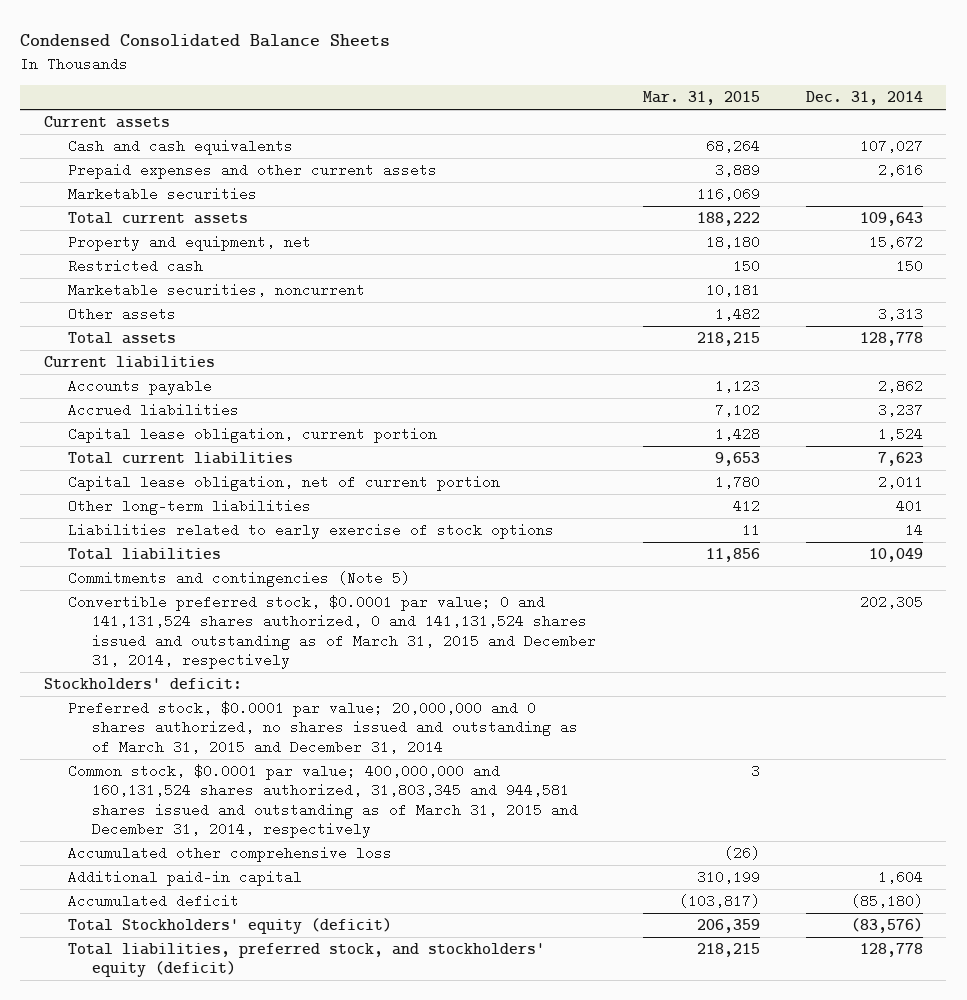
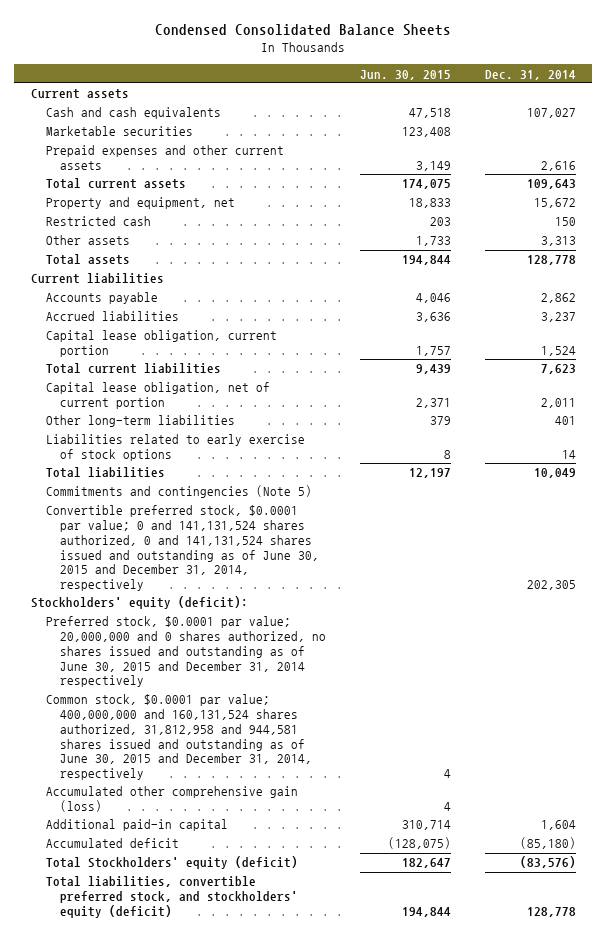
[642,91,760,106] Mar. 31, 2015 -> none
none -> [359,69,451,80] Jun. 30, 2015
[67,162,437,179] Prepaid expenses and other current assets -> [45,145,284,171] Prepaid expenses and other current assets
[67,282,365,297] Marketable securities, noncurrent -> none
[67,594,597,670] Convertible preferred stock, $0.0001 par value; 0 and 141,131,524 shares authorized, 0 and 141,131,524 shares issued and outstanding as of March 31, 2015 and December 31, 2014, respectively -> [45,505,320,592] Convertible preferred stock, $0.0001 par value; 0 and 141,131,524 shares authorized, 0 and 141,131,524 shares issued and outstanding as of June 30, 2015 and December 31, 2014, respectively
[43,677,242,689] Stockholders' deficit: -> [31,596,249,610] Stockholders' equity (deficit):
[67,700,579,754] Preferred stock, $0.0001 par value; 20,000,000 and 0 shares authorized, no shares issued and outstanding as of March 31, 2015 and December 31, 2014 -> [45,616,327,688] Preferred stock, $0.0001 par value; 20,000,000 and 0 shares authorized, no shares issued and outstanding as of June 30, 2015 and December 31, 2014 respectively
[67,763,579,839] Common stock, $0.0001 par value; 400,000,000 and 160,131,524 shares authorized, 31,803,345 and 944,581 shares issued and outstanding as of March 31, 2015 and December 31, 2014, respectively -> [45,694,313,781] Common stock, $0.0001 par value; 400,000,000 and 160,131,524 shares authorized, 31,812,958 and 944,581 shares issued and outstanding as of June 30, 2015 and December 31, 2014, respectively
[67,845,392,862] Accumulated other comprehensive loss -> [45,786,298,813] Accumulated other comprehensive gain (loss)
[67,942,545,978] Total liabilities, preferred stock, and stockholders' equity (deficit) -> [45,876,299,918] Total liabilities, convertible preferred stock, and stockholders' equity (deficit)

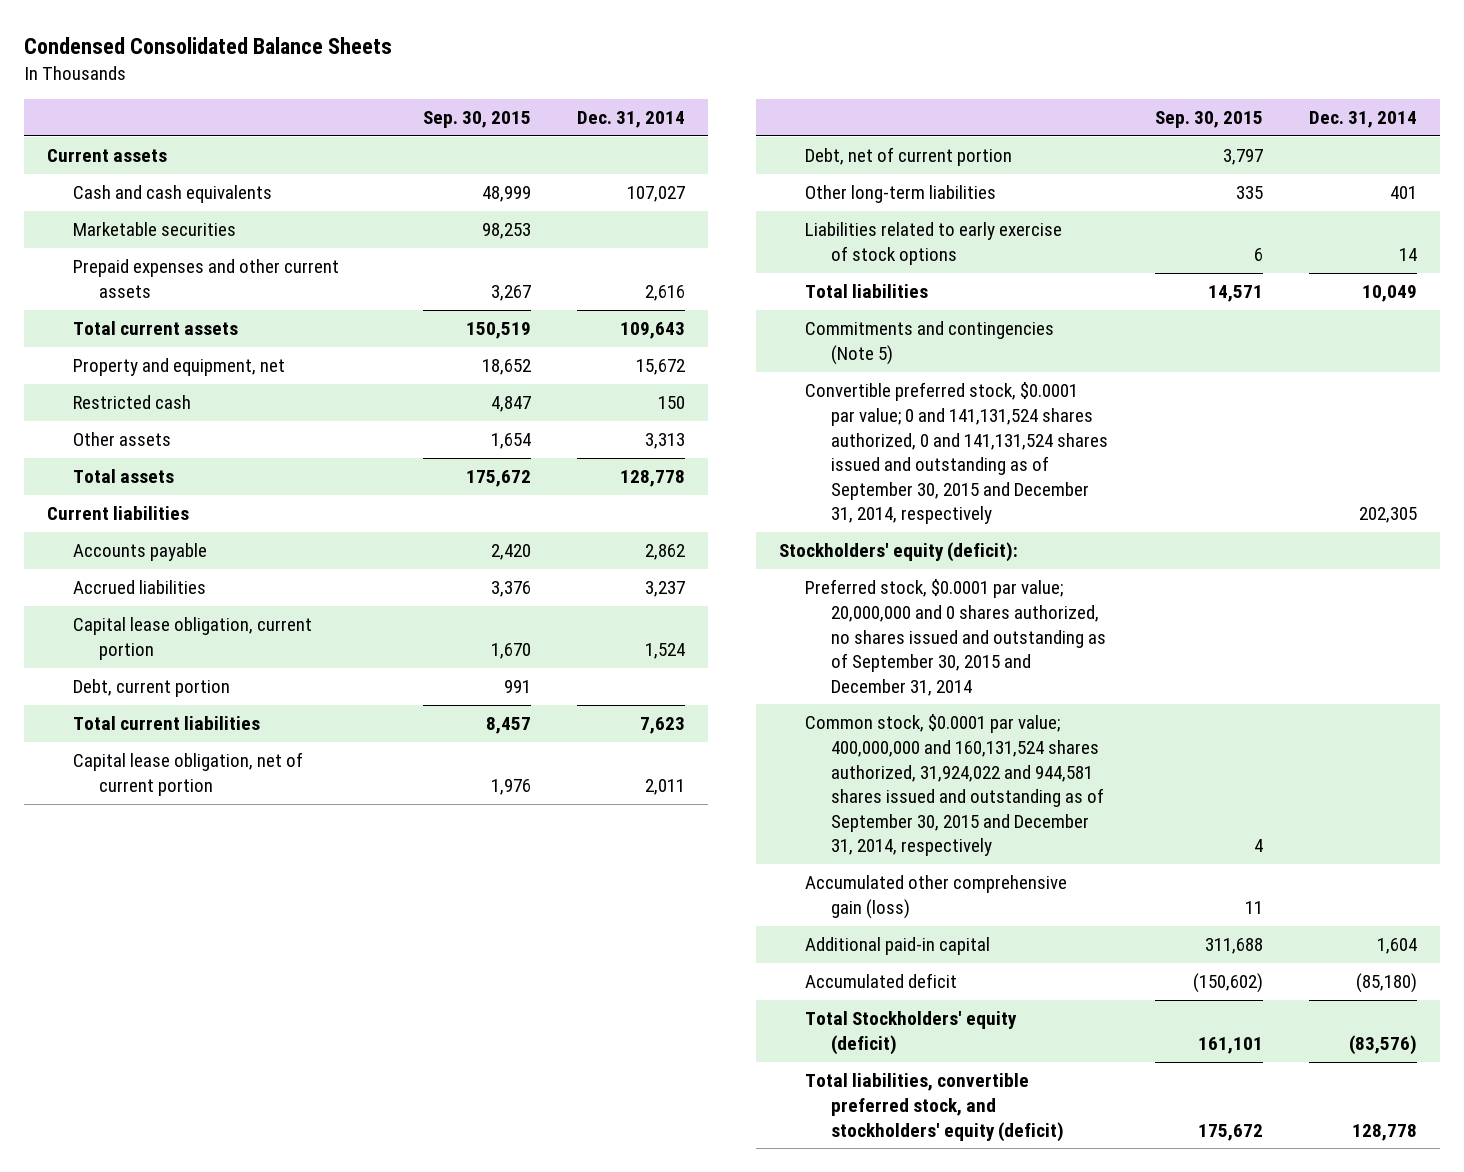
[359,69,451,80] Jun. 30, 2015 -> none
none -> [422,111,531,129] Sep. 30, 2015
none -> [73,679,231,698] Debt, current portion
none -> [805,147,1013,167] Debt, net of current portion
[45,505,320,592] Convertible preferred stock, $0.0001 par value; 0 and 141,131,524 shares authorized, 0 and 141,131,524 shares issued and outstanding as of June 30, 2015 and December 31, 2014, respectively -> [805,382,1109,525] Convertible preferred stock, $0.0001 par value; 0 and 141,131,524 shares authorized, 0 and 141,131,524 shares issued and outstanding as of September 30, 2015 and December 31, 2014, respectively
[45,616,327,688] Preferred stock, $0.0001 par value; 20,000,000 and 0 shares authorized, no shares issued and outstanding as of June 30, 2015 and December 31, 2014 respectively -> [805,579,1107,696] Preferred stock, $0.0001 par value; 20,000,000 and 0 shares authorized, no shares issued and outstanding as of September 30, 2015 and December 31, 2014
[45,694,313,781] Common stock, $0.0001 par value; 400,000,000 and 160,131,524 shares authorized, 31,812,958 and 944,581 shares issued and outstanding as of June 30, 2015 and December 31, 2014, respectively -> [805,714,1105,857] Common stock, $0.0001 par value; 400,000,000 and 160,131,524 shares authorized, 31,924,022 and 944,581 shares issued and outstanding as of September 30, 2015 and December 31, 2014, respectively

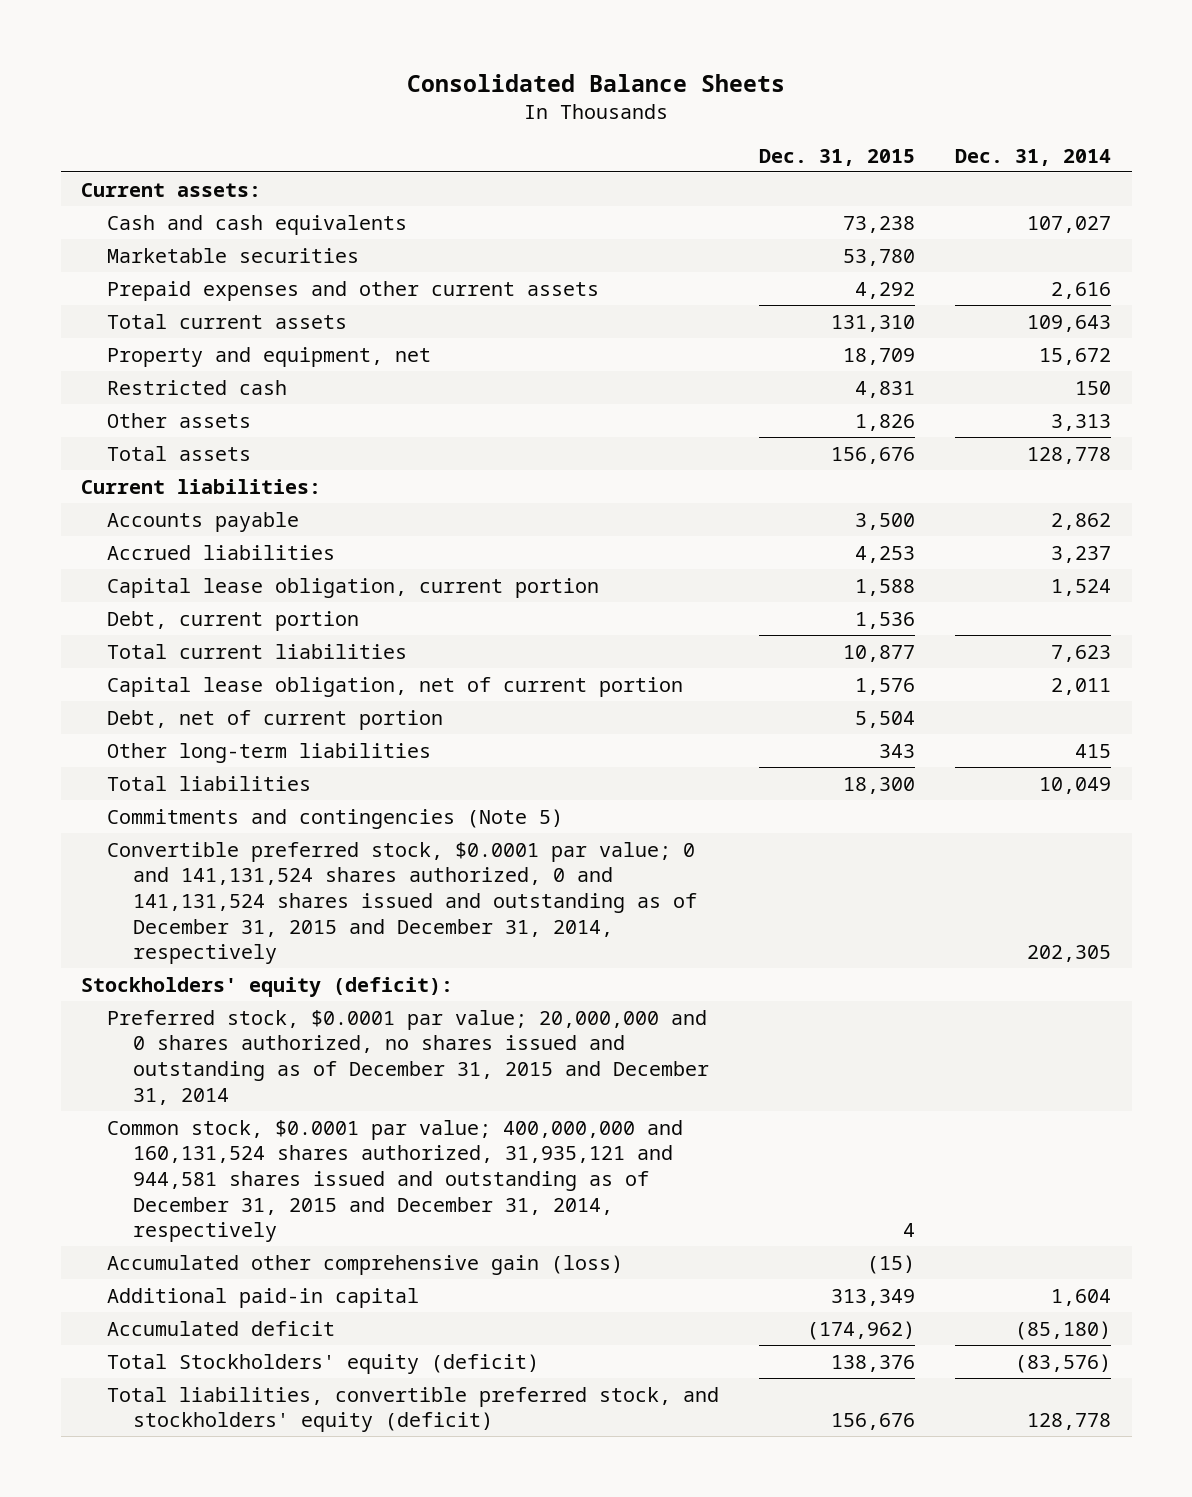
[24,36,393,54] Condensed Consolidated Balance Sheets -> [407,73,786,92] Consolidated Balance Sheets
[422,111,531,129] Sep. 30, 2015 -> none
none -> [759,148,916,166] Dec. 31, 2015
[47,149,168,163] Current assets -> [80,182,261,197] Current assets:
[47,506,190,521] Current liabilities -> [80,478,321,494] Current liabilities:
[805,222,1063,265] Liabilities related to early exercise of stock options -> none
[1390,186,1418,200] 401 -> [1075,743,1112,758] 415
[805,382,1109,525] Convertible preferred stock, $0.0001 par value; 0 and 141,131,524 shares authorized, 0 and 141,131,524 shares issued and outstanding as of September 30, 2015 and December 31, 2014, respectively -> [106,841,697,965] Convertible preferred stock, $0.0001 par value; 0 and 141,131,524 shares authorized, 0 and 141,131,524 shares issued and outstanding as of December 31, 2015 and December 31, 2014, respectively
[805,579,1107,696] Preferred stock, $0.0001 par value; 20,000,000 and 0 shares authorized, no shares issued and outstanding as of September 30, 2015 and December 31, 2014 -> [106,1009,709,1105] Preferred stock, $0.0001 par value; 20,000,000 and 0 shares authorized, no shares issued and outstanding as of December 31, 2015 and December 31, 2014
[805,714,1105,857] Common stock, $0.0001 par value; 400,000,000 and 160,131,524 shares authorized, 31,924,022 and 944,581 shares issued and outstanding as of September 30, 2015 and December 31, 2014, respectively -> [106,1119,683,1243] Common stock, $0.0001 par value; 400,000,000 and 160,131,524 shares authorized, 31,935,121 and 944,581 shares issued and outstanding as of December 31, 2015 and December 31, 2014, respectively

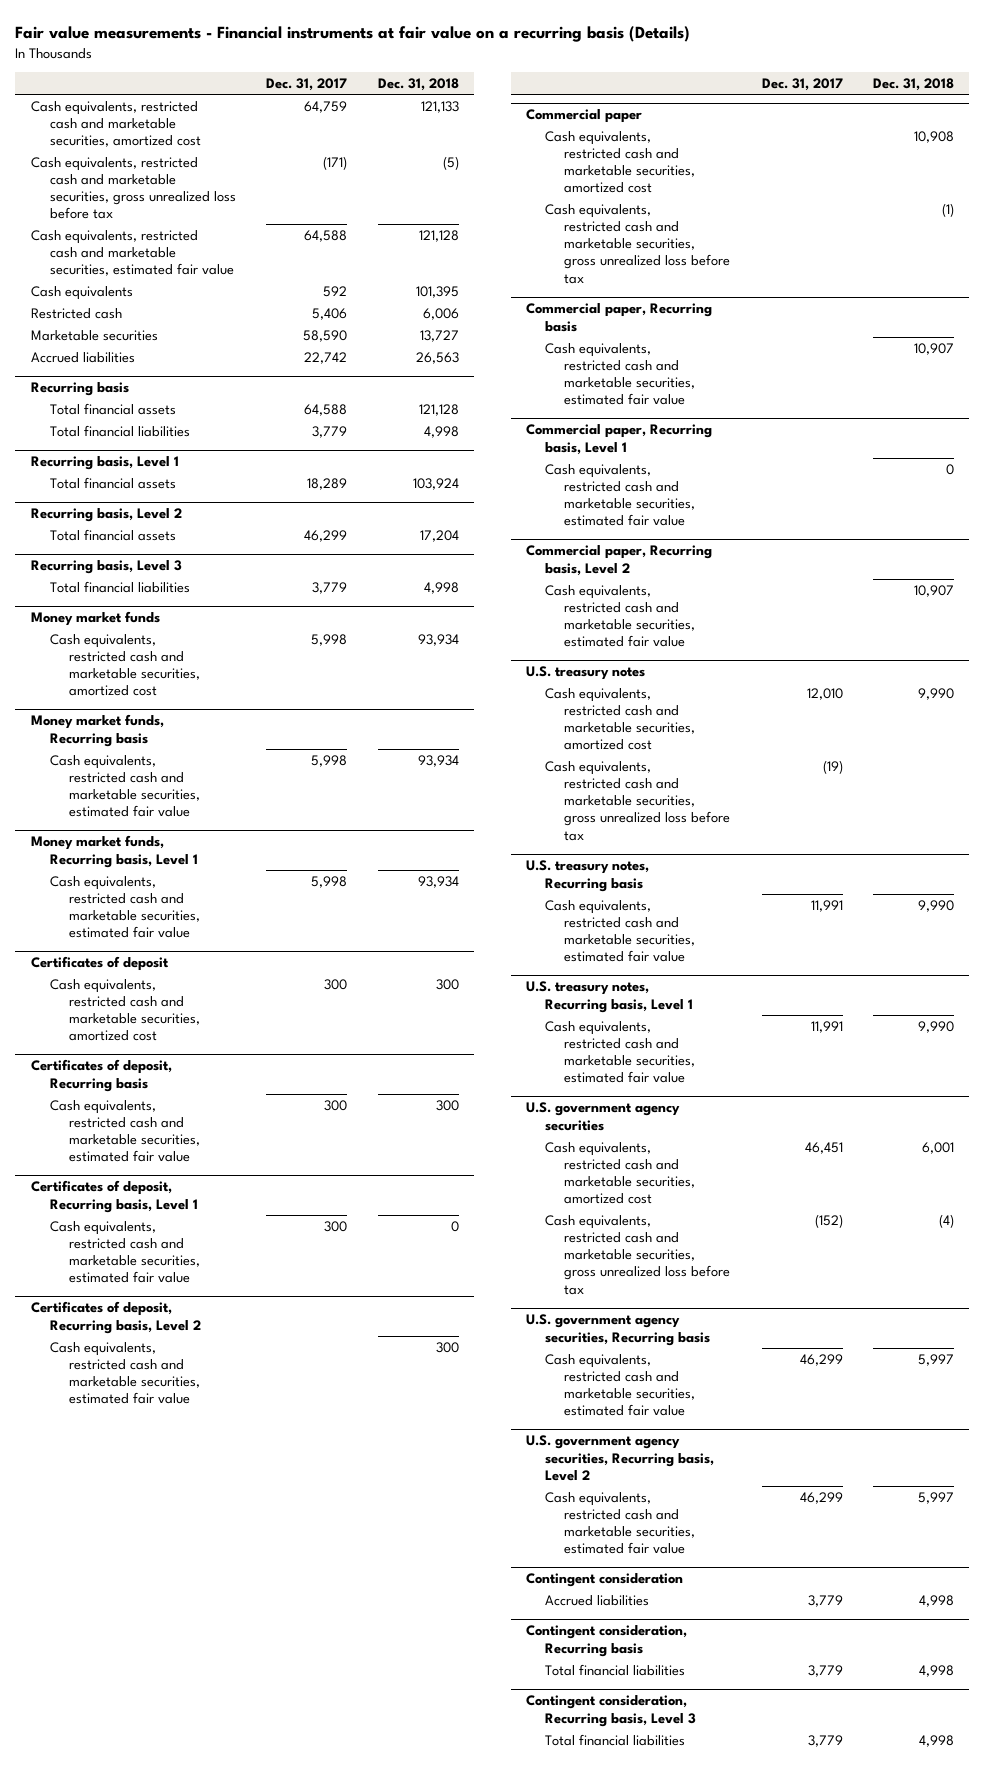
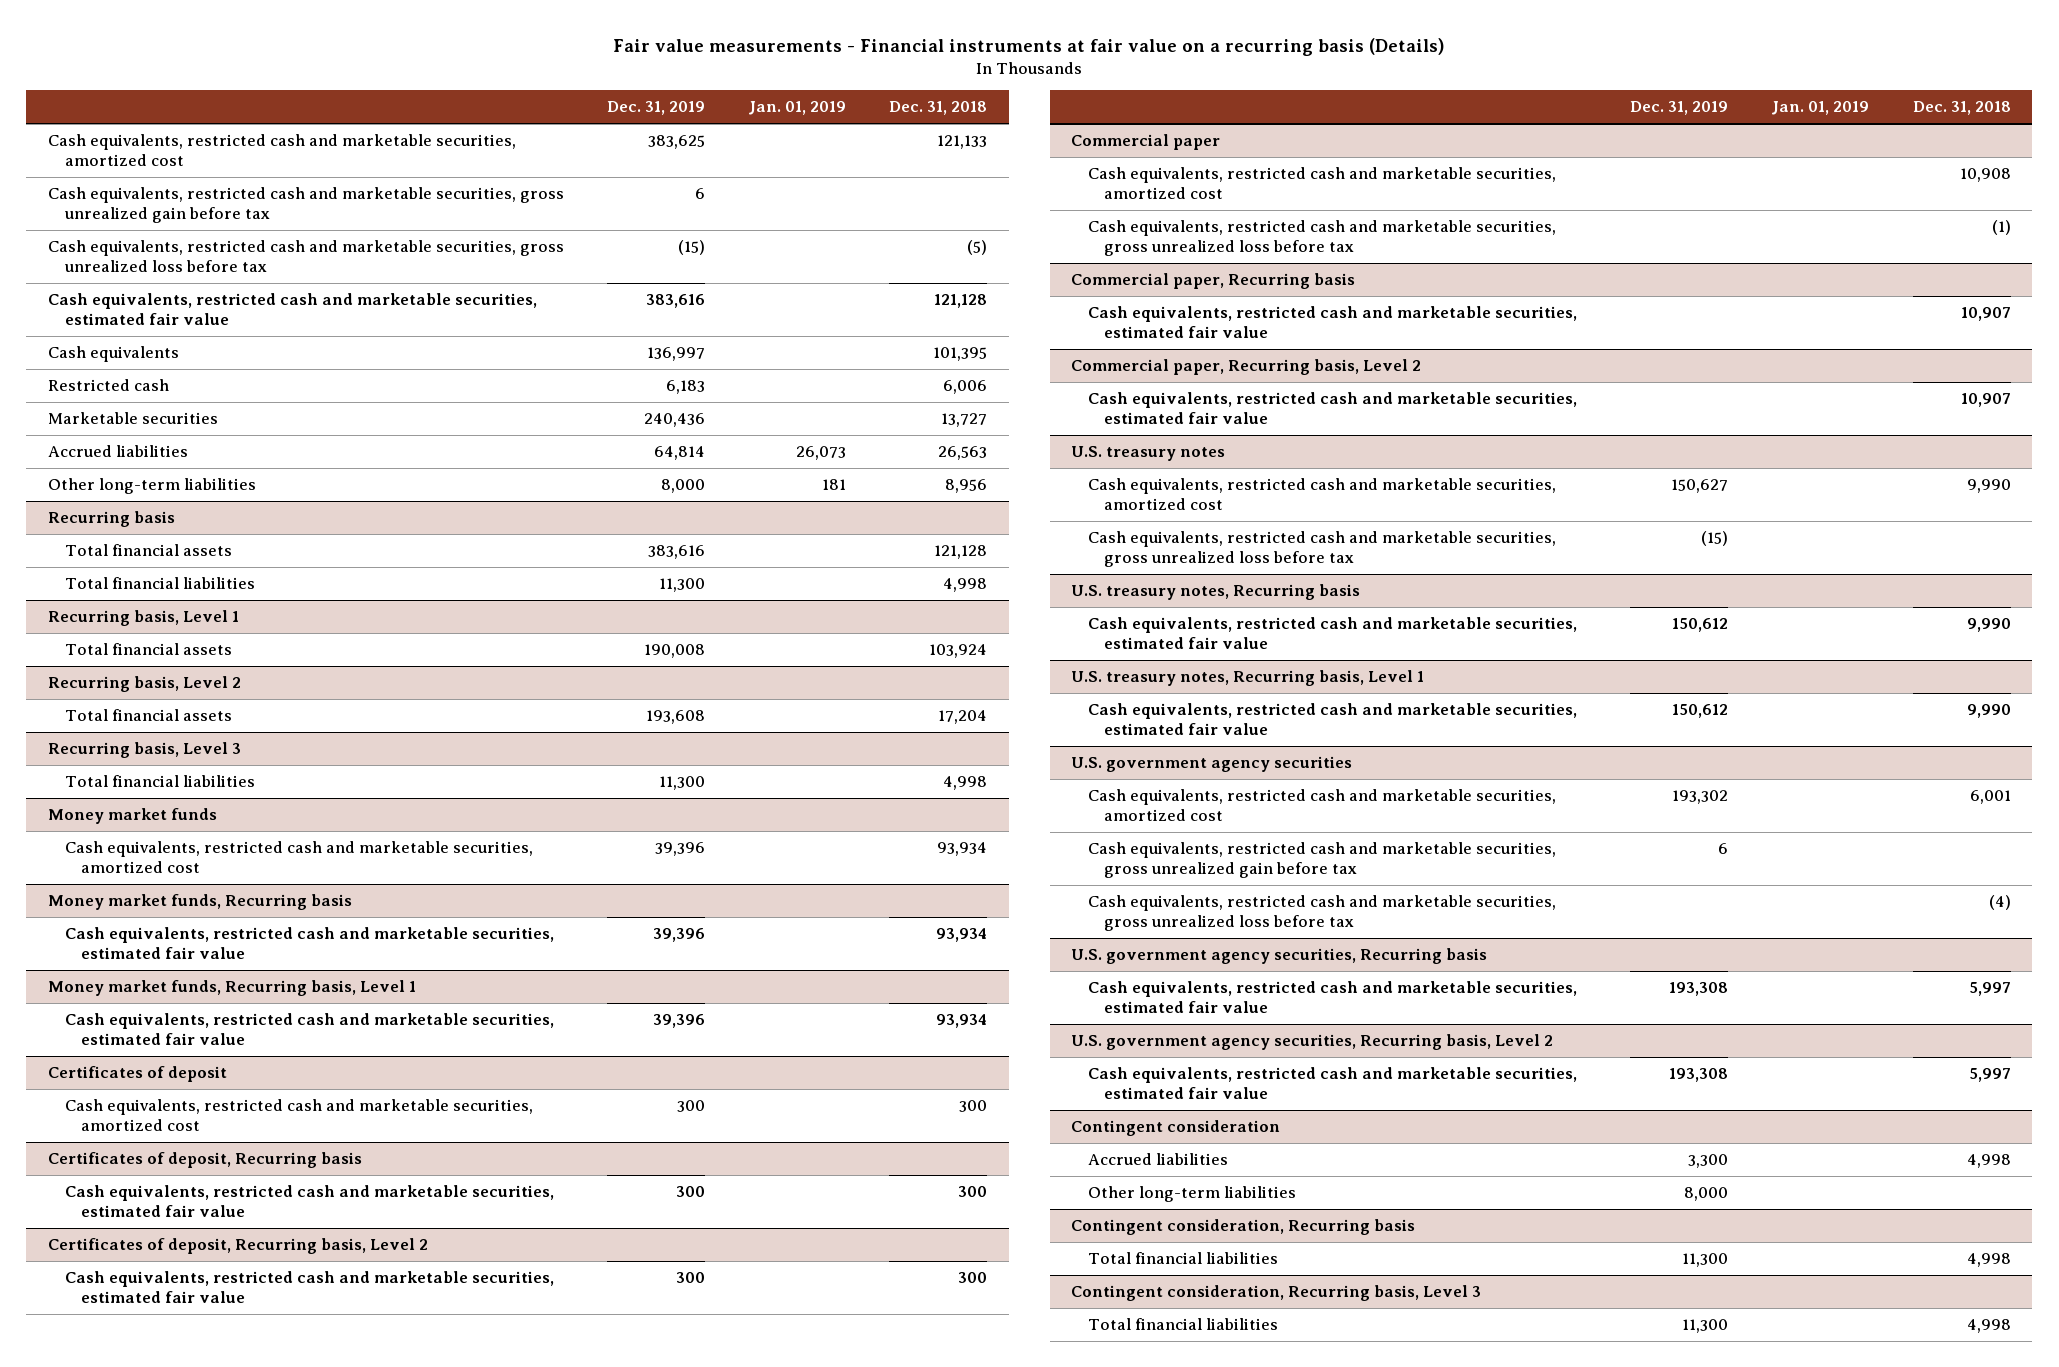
[266,78,348,92] Dec. 31, 2017 -> none
none -> [607,101,706,116] Dec. 31, 2019
none -> [748,101,847,116] Jan. 01, 2019
none -> [48,187,565,224] Cash equivalents, restricted cash and marketable securities, gross unrealized gain before tax
none -> [48,478,257,495] Other long-term liabilities
[30,1180,198,1213] Certificates of deposit, Recurring basis, Level 1 -> none
[49,1220,200,1284] Cash equivalents, restricted cash and marketable securities, estimated fair value -> none
[525,424,712,455] Commercial paper, Recurring basis, Level 1 -> none
[545,463,696,527] Cash equivalents, restricted cash and marketable securities, estimated fair value -> none
none -> [1087,842,1556,879] Cash equivalents, restricted cash and marketable securities, gross unrealized gain before tax
none -> [1087,1186,1296,1203] Other long-term liabilities

